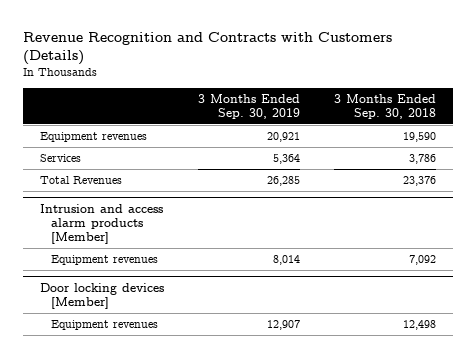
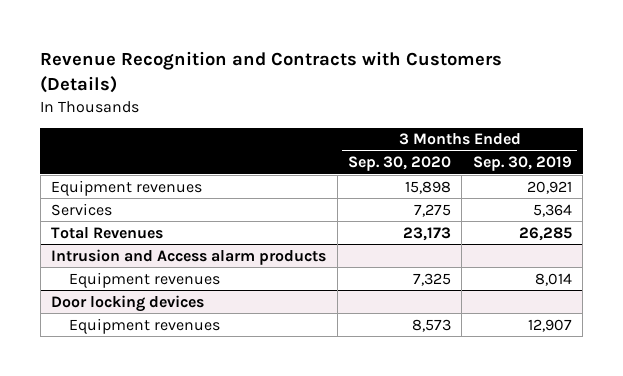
[333,94,436,119] 3 Months Ended Sep. 30, 2018 -> none
none -> [347,156,451,172] Sep. 30, 2020
[40,204,164,244] Intrusion and access alarm products [Member] -> [51,248,327,265] Intrusion and Access alarm products
[40,283,165,309] Door locking devices [Member] -> [51,294,205,312] Door locking devices

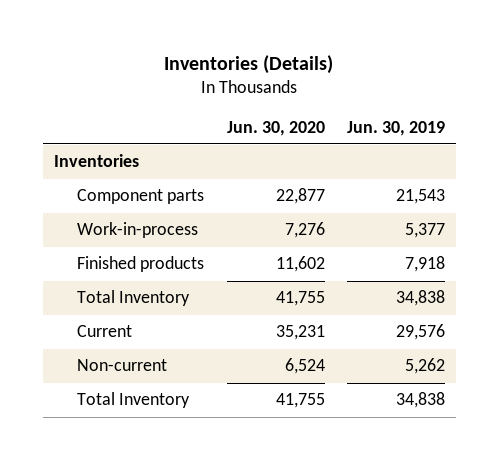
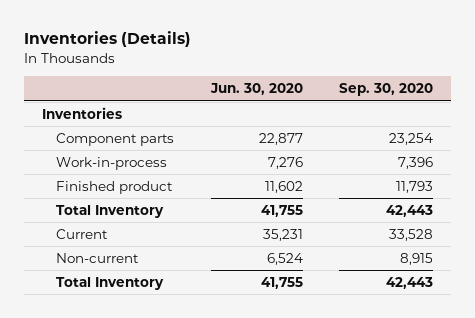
[346,120,445,136] Jun. 30, 2019 -> none
none -> [339,83,434,97] Sep. 30, 2020
[77,256,205,273] Finished products -> [56,180,174,194] Finished product

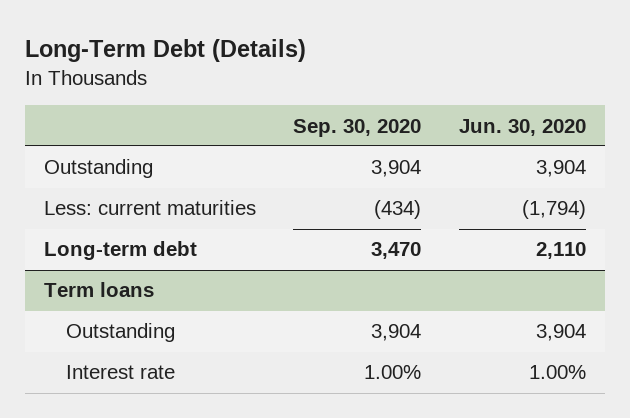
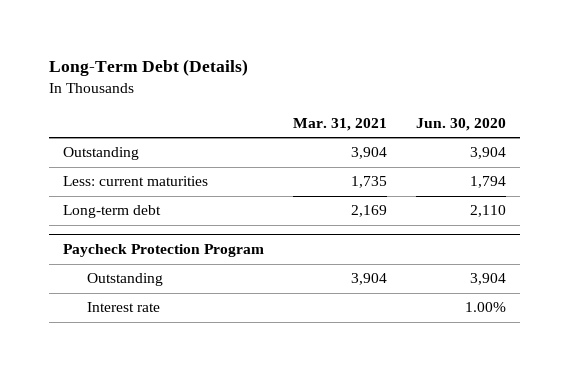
[293,118,422,137] Sep. 30, 2020 -> none
none -> [292,117,387,131] Mar. 31, 2021
[521,200,586,220] (1,794) -> [469,176,506,189] 1,794
[44,282,155,298] Term loans -> none
none -> [63,244,265,258] Paycheck Protection Program

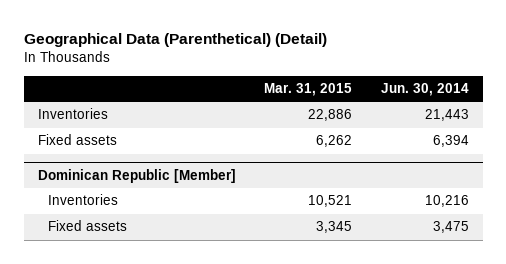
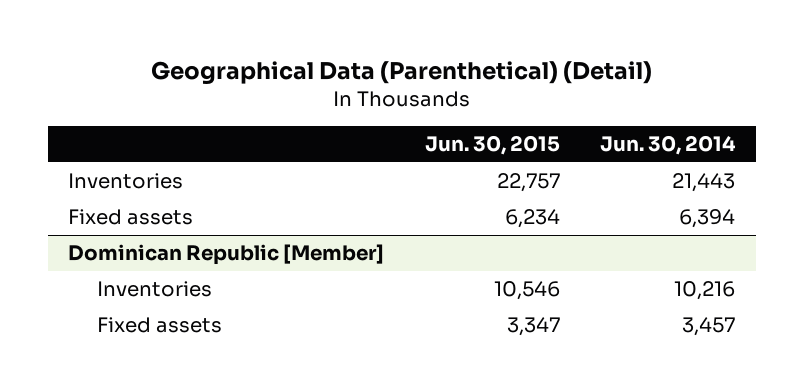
[264,83,353,97] Mar. 31, 2015 -> none
none -> [424,135,560,156] Jun. 30, 2015
[432,221,469,234] 3,475 -> [682,317,736,337] 3,457

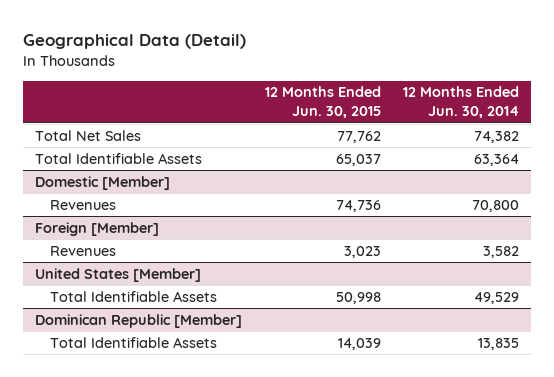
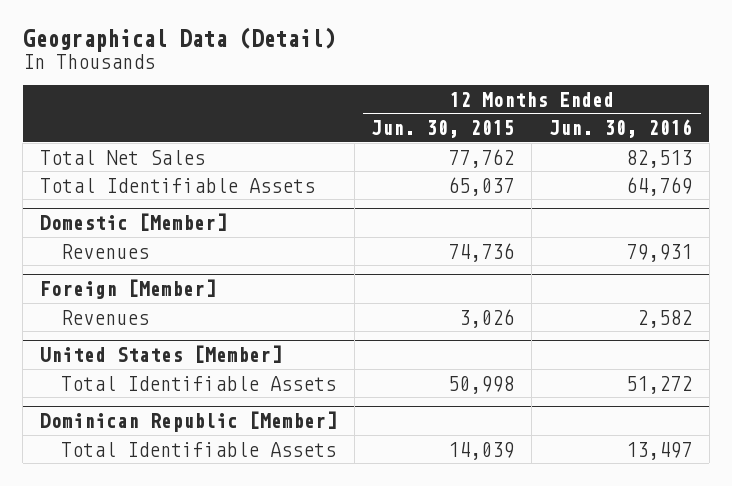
[403,86,520,119] 12 Months Ended Jun. 30, 2014 -> none
none -> [549,119,693,139] Jun. 30, 2016
[343,245,381,258] 3,023 -> [459,308,515,328] 3,026

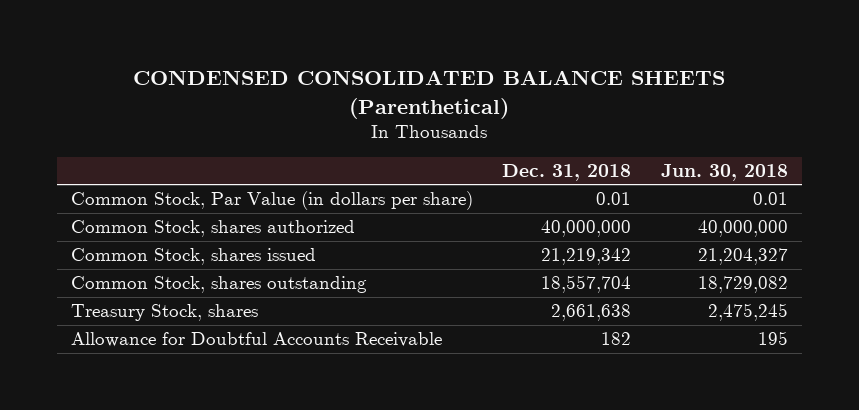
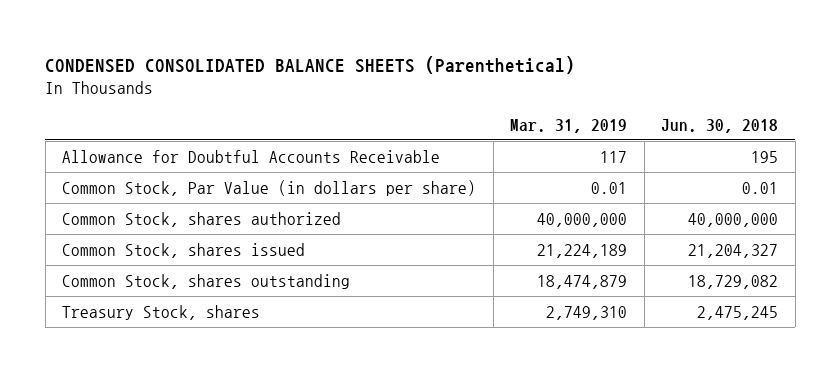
[502,163,632,181] Dec. 31, 2018 -> none
none -> [510,118,628,133] Mar. 31, 2019
[71,332,443,348] Allowance for Doubtful Accounts Receivable -> [62,149,441,163] Allowance for Doubtful Accounts Receivable

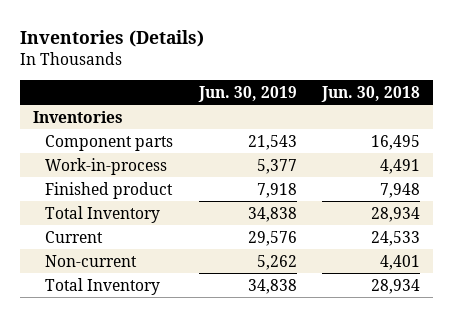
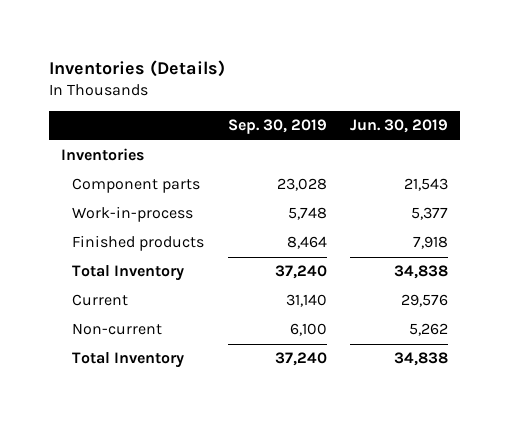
[320,85,420,102] Jun. 30, 2018 -> none
none -> [227,119,327,135] Sep. 30, 2019
[45,181,174,199] Finished product -> [72,235,205,252] Finished products

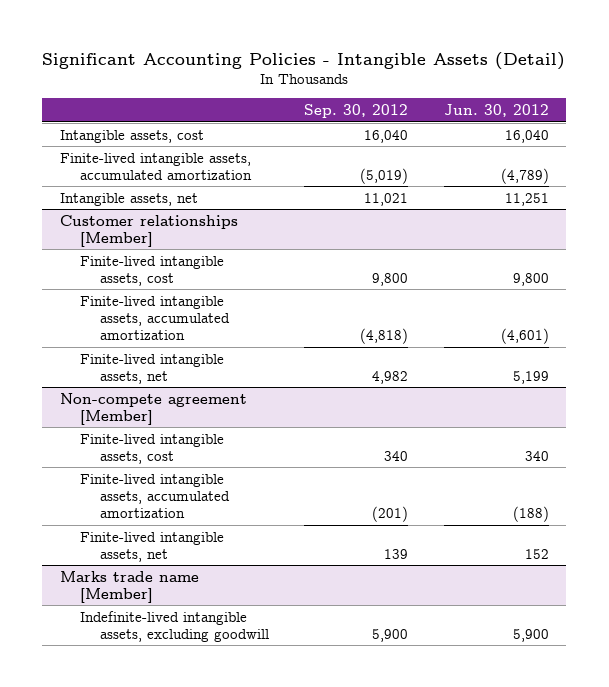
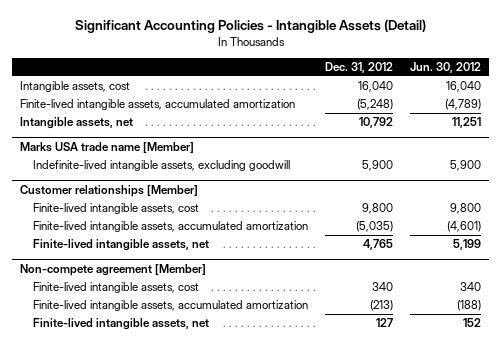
[304,103,409,118] Sep. 30, 2012 -> none
none -> [324,62,393,74] Dec. 31, 2012
none -> [20,142,195,154] Marks USA trade name [Member]
none -> [32,160,290,172] Indefinite-lived intangible assets, excluding goodwill
[60,570,200,603] Marks trade name [Member] -> none
[80,610,270,642] Indefinite-lived intangible assets, excluding goodwill -> none

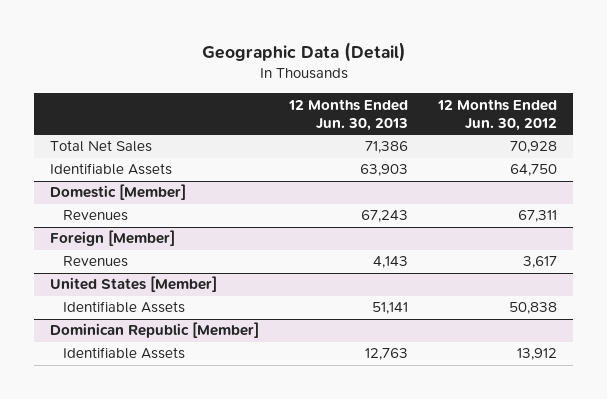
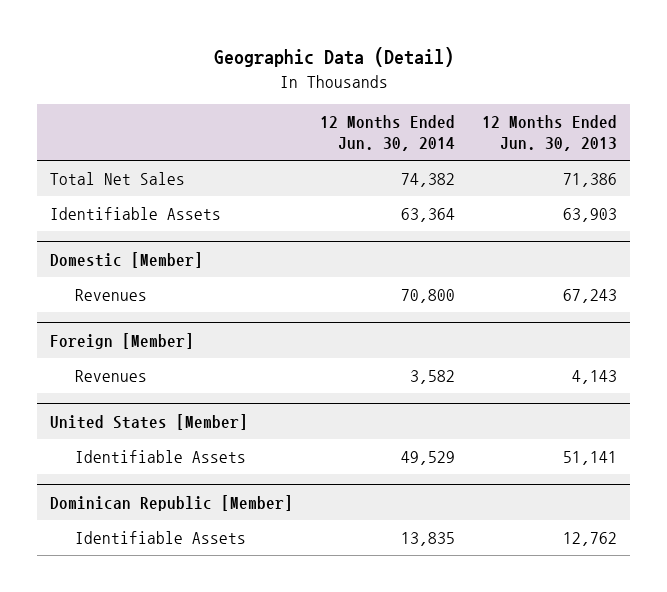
[437,98,558,132] 12 Months Ended Jun. 30, 2012 -> none
none -> [320,114,456,152] 12 Months Ended Jun. 30, 2014
[365,348,409,361] 12,763 -> [563,531,618,546] 12,762

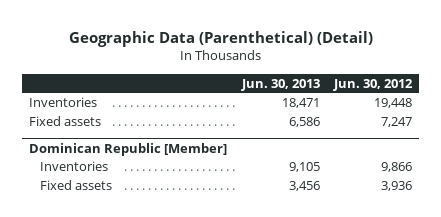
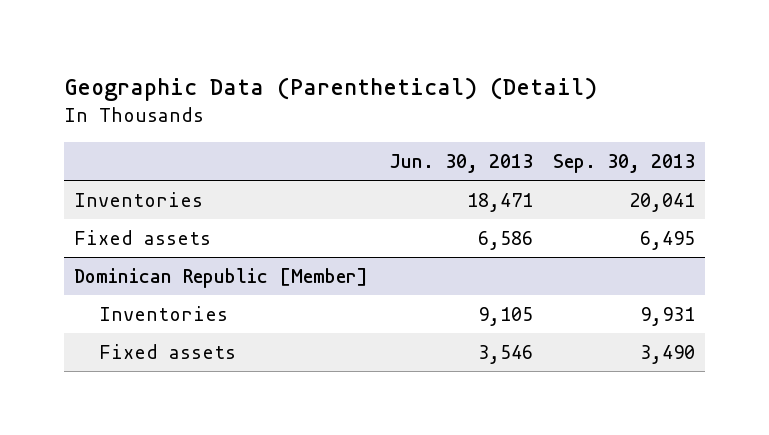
[333,78,414,91] Jun. 30, 2012 -> none
none -> [552,154,695,174] Sep. 30, 2013
[288,181,320,192] 3,456 -> [477,345,533,365] 3,546

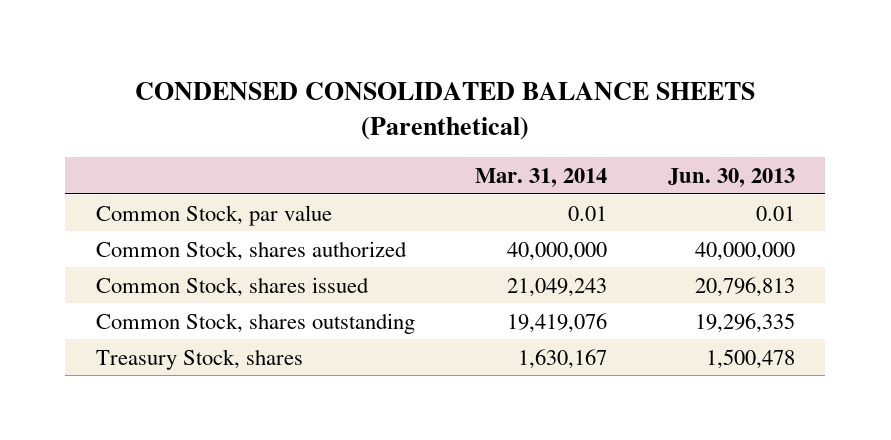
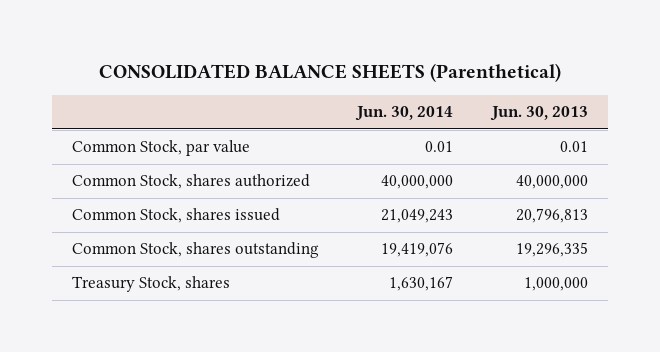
[135,81,756,140] CONDENSED CONSOLIDATED BALANCE SHEETS (Parenthetical) -> [98,63,561,83] CONSOLIDATED BALANCE SHEETS (Parenthetical)
[475,167,608,187] Mar. 31, 2014 -> none
none -> [355,106,454,122] Jun. 30, 2014
[706,348,796,369] 1,500,478 -> [524,277,589,292] 1,000,000

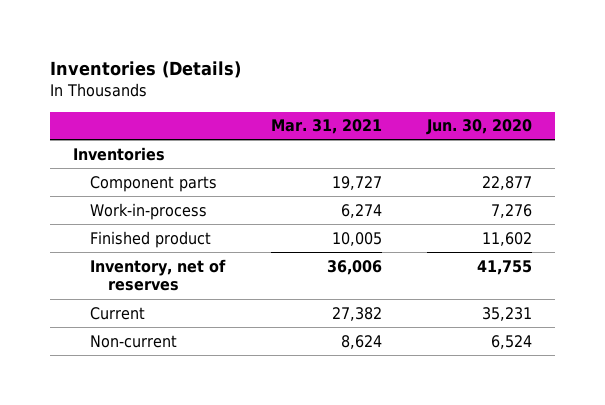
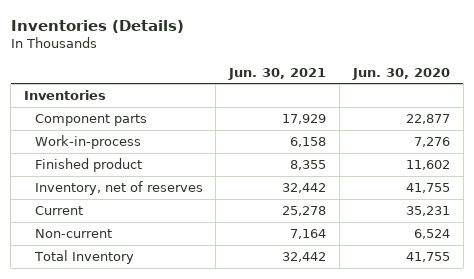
[270,119,382,135] Mar. 31, 2021 -> none
none -> [228,67,327,80] Jun. 30, 2021
none -> [33,249,134,264] Total Inventory

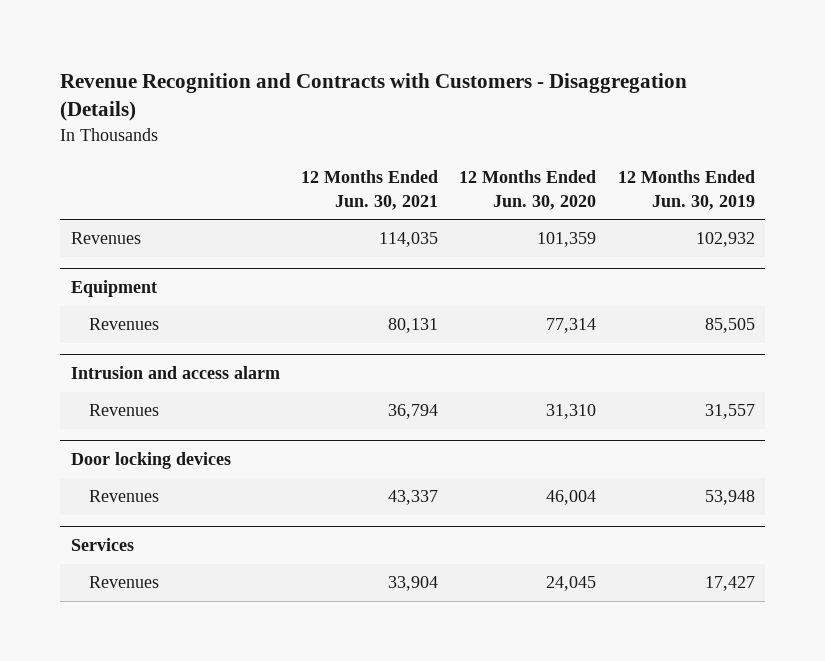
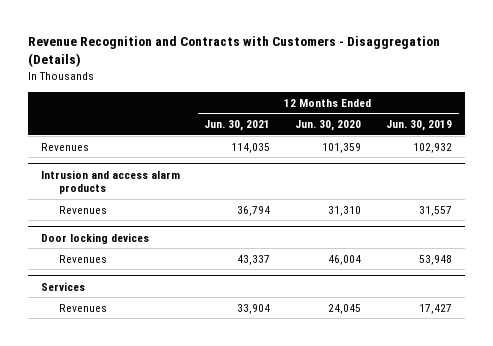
[70,280,157,298] Equipment -> none
[88,318,159,331] Revenues -> none
[70,366,280,380] Intrusion and access alarm -> [40,169,180,195] Intrusion and access alarm products

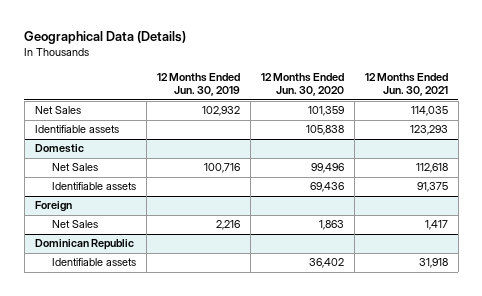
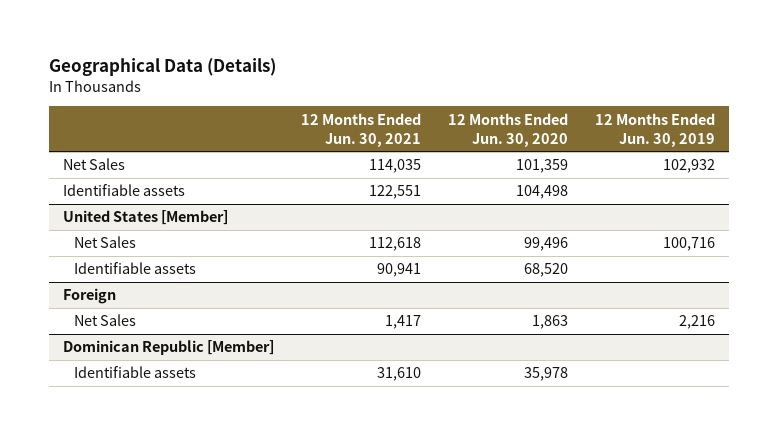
[305,125,344,136] 105,838 -> [516,185,569,200] 104,498
[409,125,448,136] 123,293 -> [368,185,421,200] 122,551
[34,144,84,154] Domestic -> [62,210,228,226] United States [Member]
[309,182,344,193] 69,436 -> [524,263,569,278] 68,520
[416,182,448,193] 91,375 -> [376,263,421,278] 90,941
[34,239,134,251] Dominican Republic -> [62,340,274,356] Dominican Republic [Member]
[308,258,344,269] 36,402 -> [524,367,569,382] 35,978
[418,258,448,269] 31,918 -> [376,367,421,382] 31,610

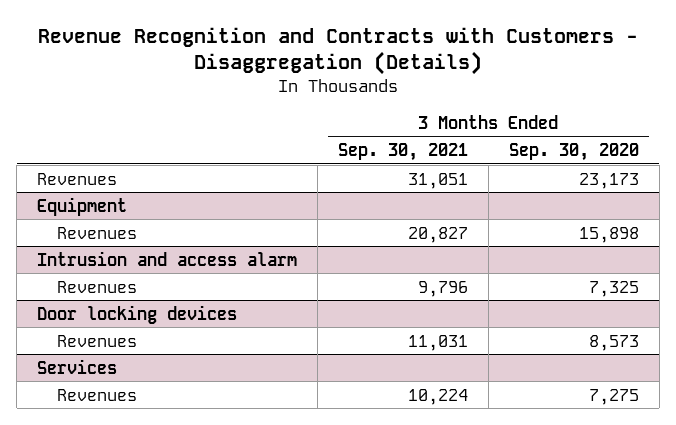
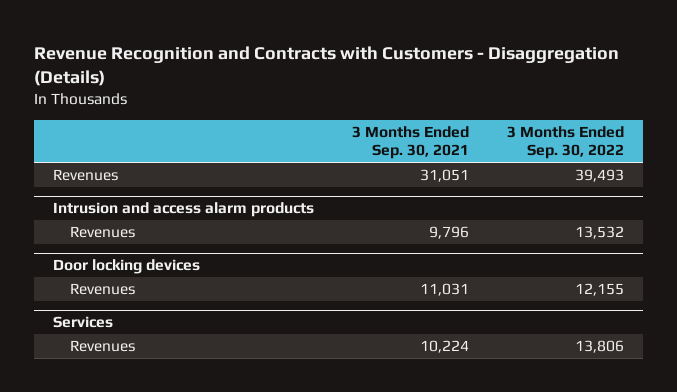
[508,142,639,161] Sep. 30, 2020 -> none
none -> [506,125,624,160] 3 Months Ended Sep. 30, 2022
[37,196,128,216] Equipment -> none
[57,226,138,239] Revenues -> none
[37,250,298,266] Intrusion and access alarm -> [53,202,315,218] Intrusion and access alarm products

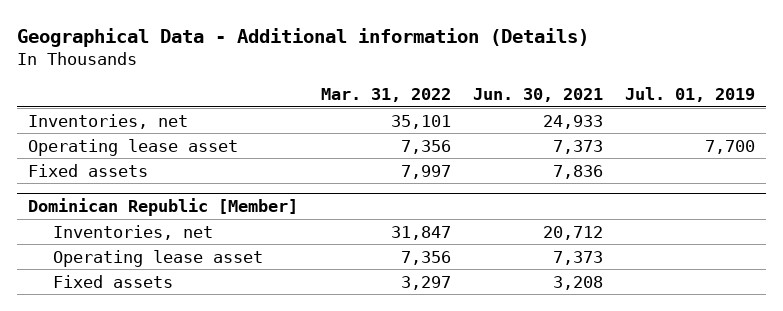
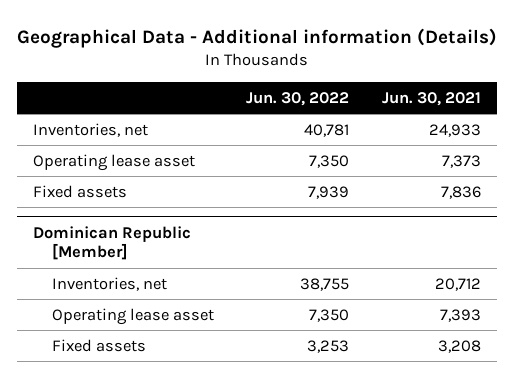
[320,88,451,103] Mar. 31, 2022 -> none
[624,87,755,103] Jul. 01, 2019 -> none
none -> [246,91,350,106] Jun. 30, 2022
[552,250,603,265] 7,373 -> [439,308,481,322] 7,393

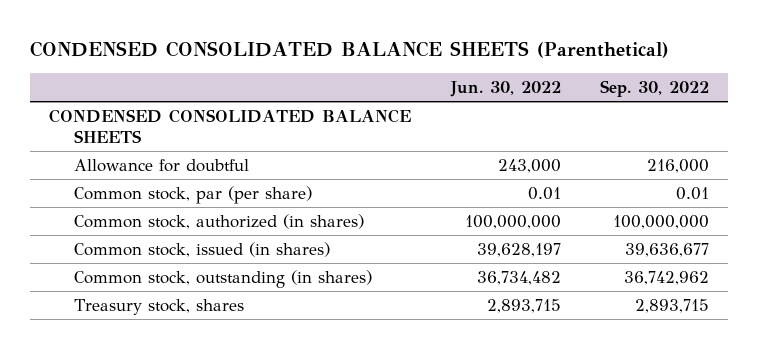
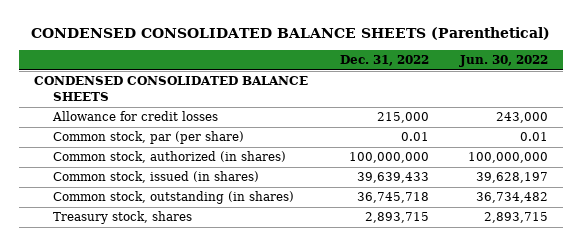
[599,80,709,98] Sep. 30, 2022 -> none
none -> [339,55,429,67] Dec. 31, 2022
[74,158,250,172] Allowance for doubtful -> [51,111,218,122] Allowance for credit losses

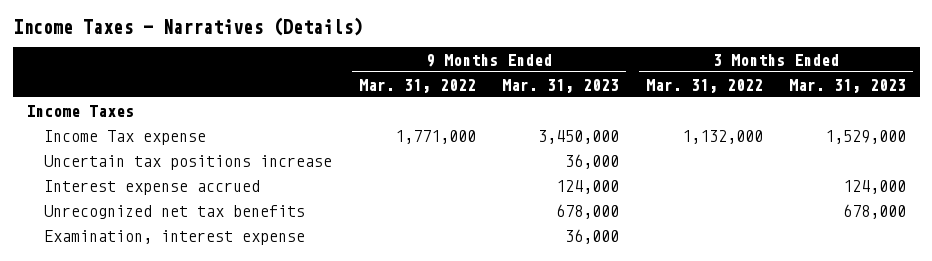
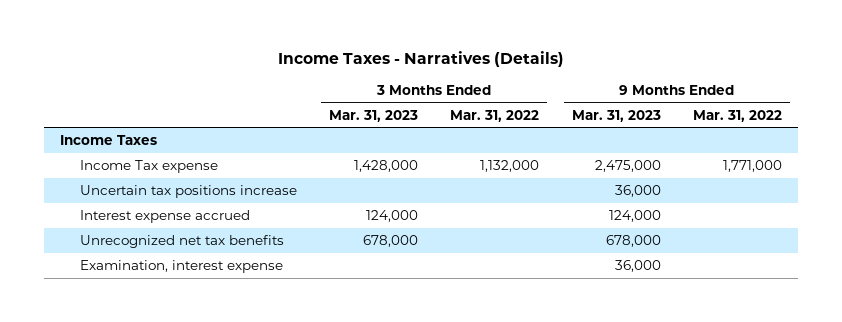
[538,129,620,144] 3,450,000 -> [594,160,661,173] 2,475,000
[825,129,907,144] 1,529,000 -> [354,160,419,173] 1,428,000

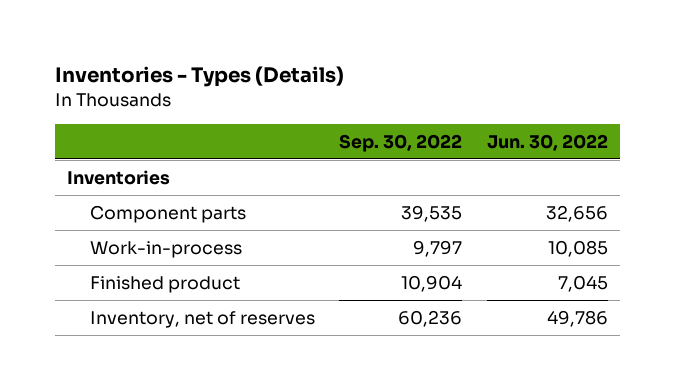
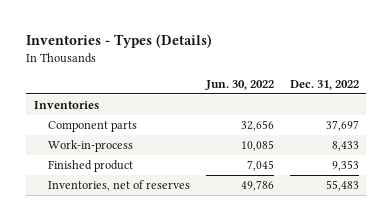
[339,133,463,152] Sep. 30, 2022 -> none
none -> [289,80,359,91] Dec. 31, 2022
[89,311,315,329] Inventory, net of reserves -> [48,179,191,191] Inventories, net of reserves

